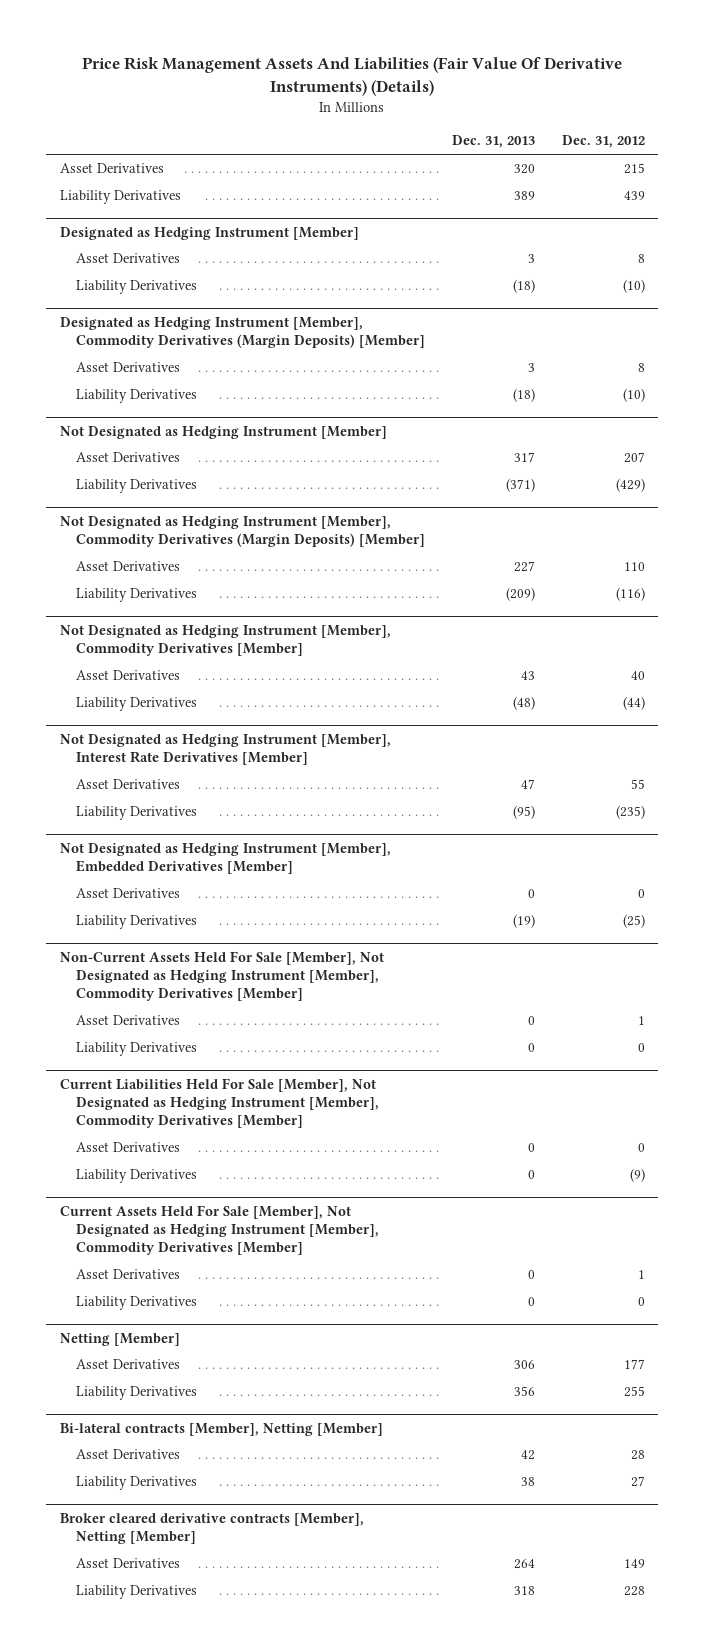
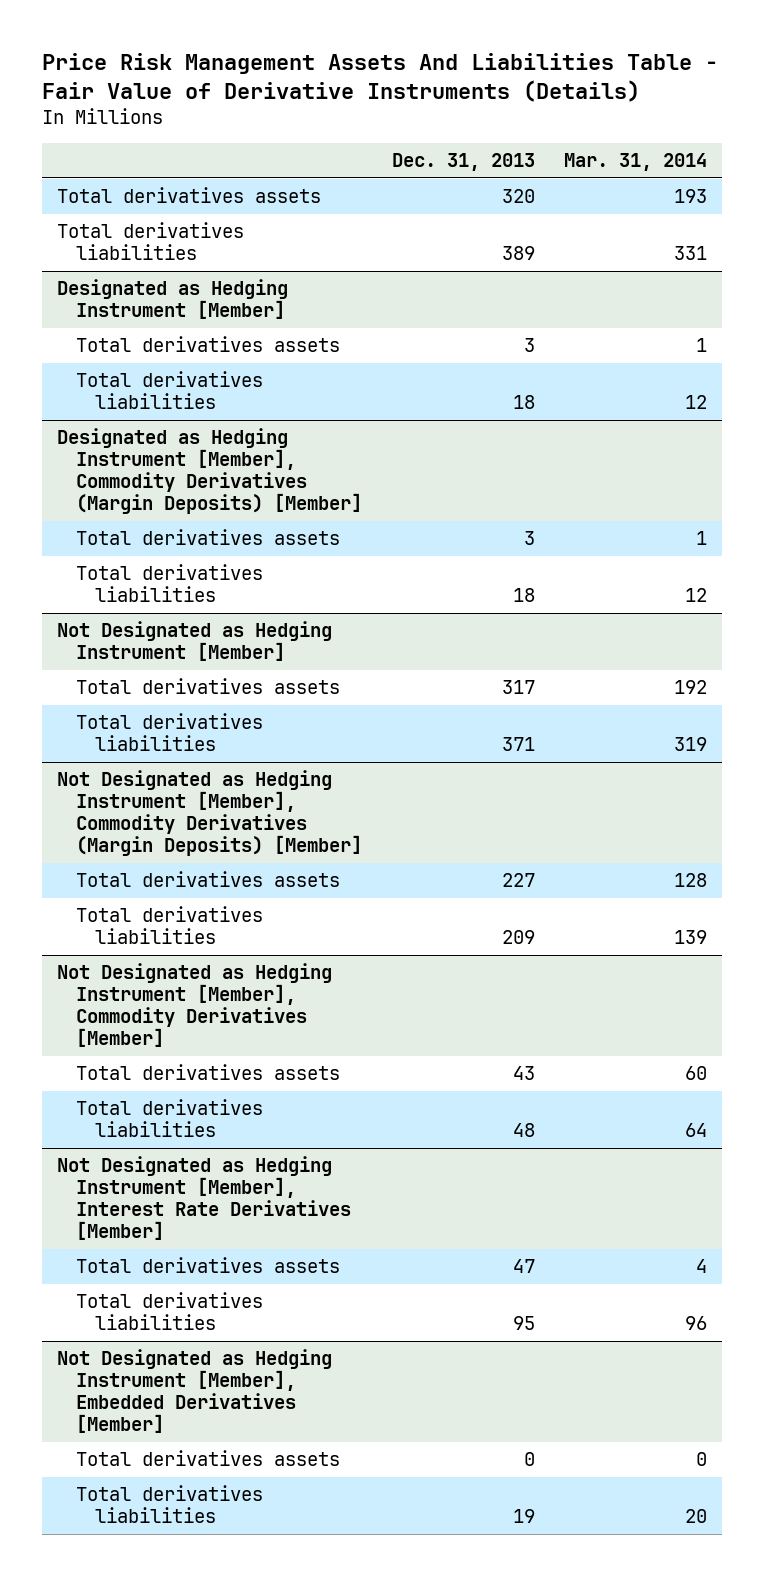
[82,57,623,97] Price Risk Management Assets And Liabilities (Fair Value Of Derivative Instruments) (Details) -> [41,53,718,103] Price Risk Management Assets And Liabilities Table - Fair Value of Derivative Instruments (Details)
[561,135,645,149] Dec. 31, 2012 -> none
none -> [564,152,708,171] Mar. 31, 2014
[59,163,164,174] Asset Derivatives -> [56,187,321,204] Total derivatives assets
[59,190,181,205] Liability Derivatives -> [56,222,244,261] Total derivatives liabilities
[76,253,181,264] Asset Derivatives -> [75,336,340,353] Total derivatives assets
[76,280,198,295] Liability Derivatives -> [75,371,263,410] Total derivatives liabilities
[512,279,535,294] (18) -> [512,395,535,410] 18
[76,362,181,373] Asset Derivatives -> [75,529,340,546] Total derivatives assets
[76,389,198,404] Liability Derivatives -> [75,564,263,603] Total derivatives liabilities
[512,388,535,403] (18) -> [512,588,535,603] 18
[76,452,181,463] Asset Derivatives -> [75,678,340,695] Total derivatives assets
[76,479,198,494] Liability Derivatives -> [75,713,263,752] Total derivatives liabilities
[505,478,535,493] (371) -> [501,737,535,752] 371
[76,561,181,572] Asset Derivatives -> [75,871,340,888] Total derivatives assets
[76,588,198,603] Liability Derivatives -> [75,906,263,945] Total derivatives liabilities
[505,587,535,602] (209) -> [501,930,535,945] 209
[76,670,181,681] Asset Derivatives -> [75,1064,340,1081] Total derivatives assets
[76,697,198,712] Liability Derivatives -> [75,1099,263,1138] Total derivatives liabilities
[512,696,535,711] (48) -> [512,1123,535,1138] 48
[76,779,181,790] Asset Derivatives -> [75,1257,340,1274] Total derivatives assets
[76,806,198,821] Liability Derivatives -> [75,1292,263,1331] Total derivatives liabilities
[512,805,535,820] (95) -> [512,1316,535,1331] 95
[59,950,384,1002] Non-Current Assets Held For Sale [Member], Not Designated as Hedging Instrument [Member], Commodity Derivatives [Member] -> none
[76,1015,181,1026] Asset Derivatives -> none
[76,1042,198,1057] Liability Derivatives -> none
[59,1077,380,1129] Current Liabilities Held For Sale [Member], Not Designated as Hedging Instrument [Member], Commodity Derivatives [Member] -> none
[76,1142,181,1153] Asset Derivatives -> none
[76,1169,198,1184] Liability Derivatives -> none
[59,1204,380,1256] Current Assets Held For Sale [Member], Not Designated as Hedging Instrument [Member], Commodity Derivatives [Member] -> none
[76,1269,181,1280] Asset Derivatives -> none
[76,1296,198,1311] Liability Derivatives -> none
[59,1332,180,1346] Netting [Member] -> none
[76,1359,181,1370] Asset Derivatives -> none
[76,1386,198,1401] Liability Derivatives -> none
[59,1422,383,1436] Bi-lateral contracts [Member], Netting [Member] -> none
[76,1449,181,1460] Asset Derivatives -> none
[76,1476,198,1491] Liability Derivatives -> none
[59,1512,364,1544] Broker cleared derivative contracts [Member], Netting [Member] -> none
[76,1558,181,1569] Asset Derivatives -> none
[76,1585,198,1600] Liability Derivatives -> none
[76,888,181,899] Asset Derivatives -> [75,1450,340,1467] Total derivatives assets
[76,915,198,930] Liability Derivatives -> [75,1485,263,1524] Total derivatives liabilities
[512,914,535,929] (19) -> [512,1509,535,1524] 19

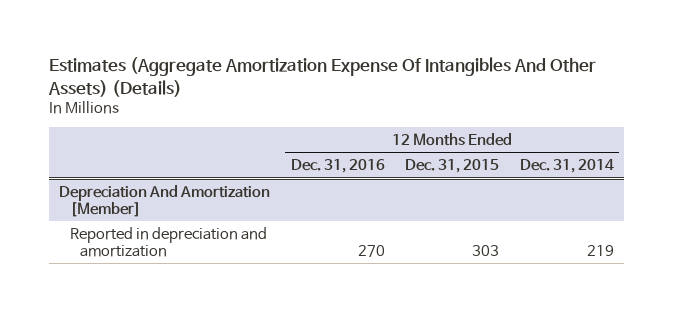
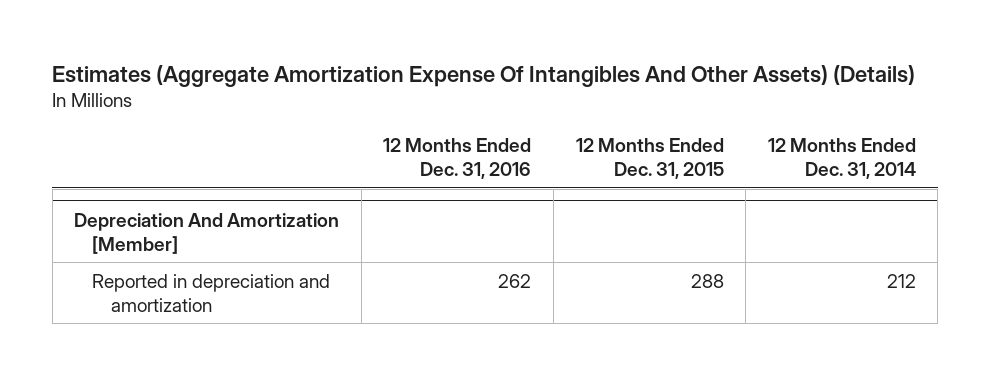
[357,244,385,257] 270 -> [498,273,532,288] 262
[472,244,500,256] 303 -> [690,273,724,288] 288
[586,244,614,256] 219 -> [886,273,916,288] 212

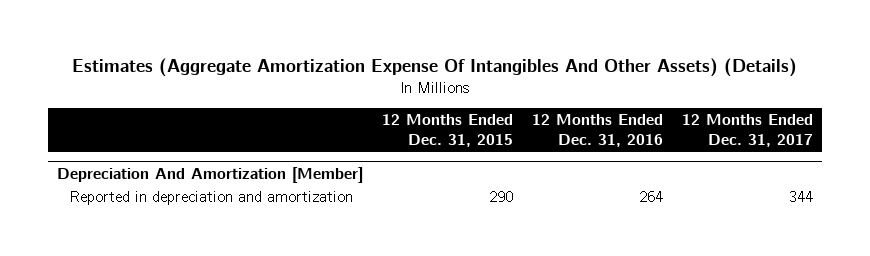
[767,138,916,180] 12 Months Ended Dec. 31, 2014 -> none
none -> [681,114,813,147] 12 Months Ended Dec. 31, 2017
[498,273,532,288] 262 -> [639,191,664,203] 264
[690,273,724,288] 288 -> [489,191,514,203] 290

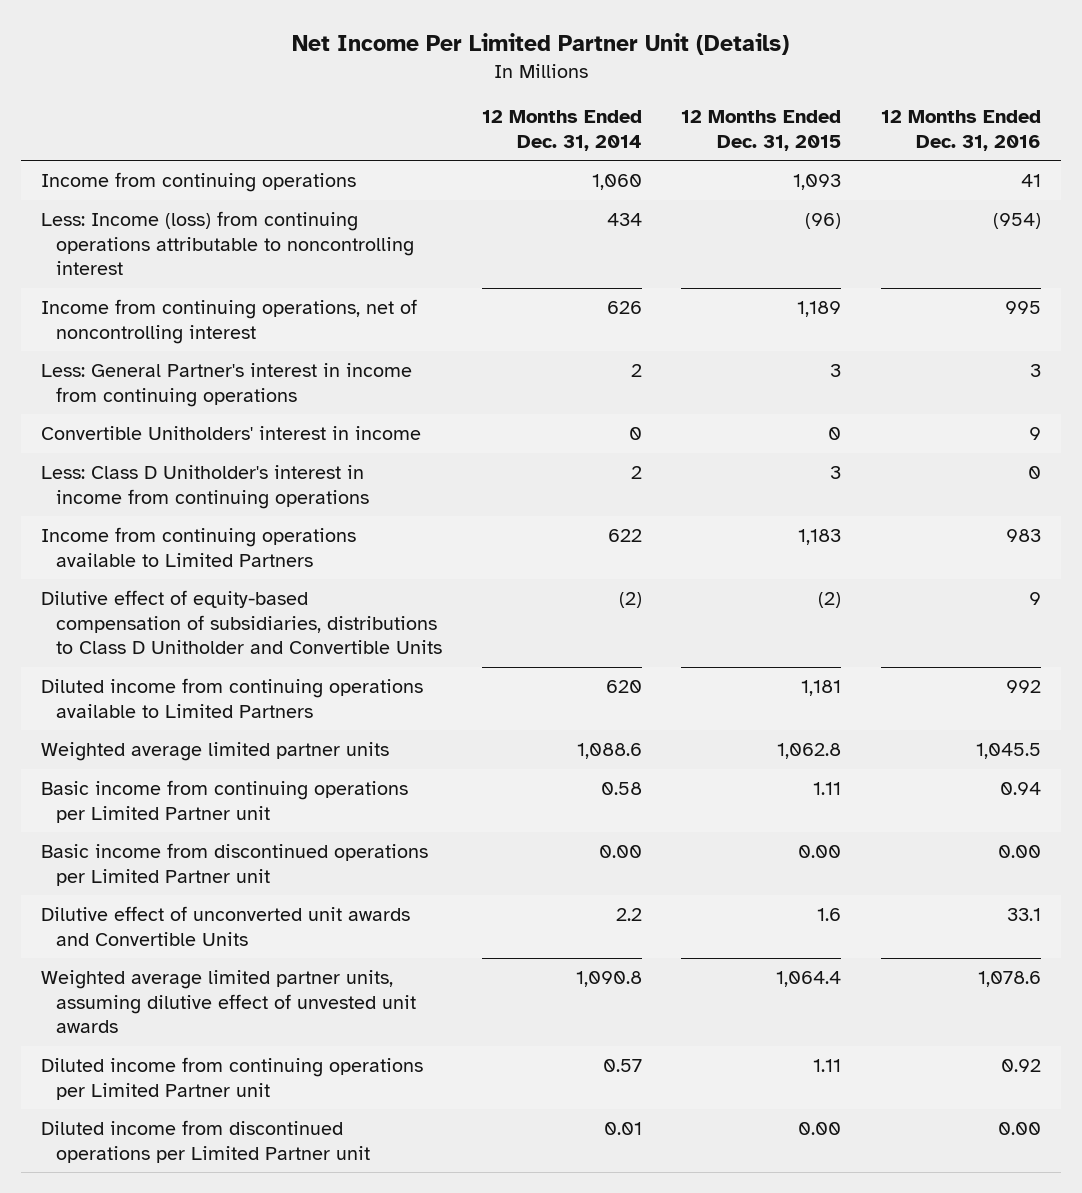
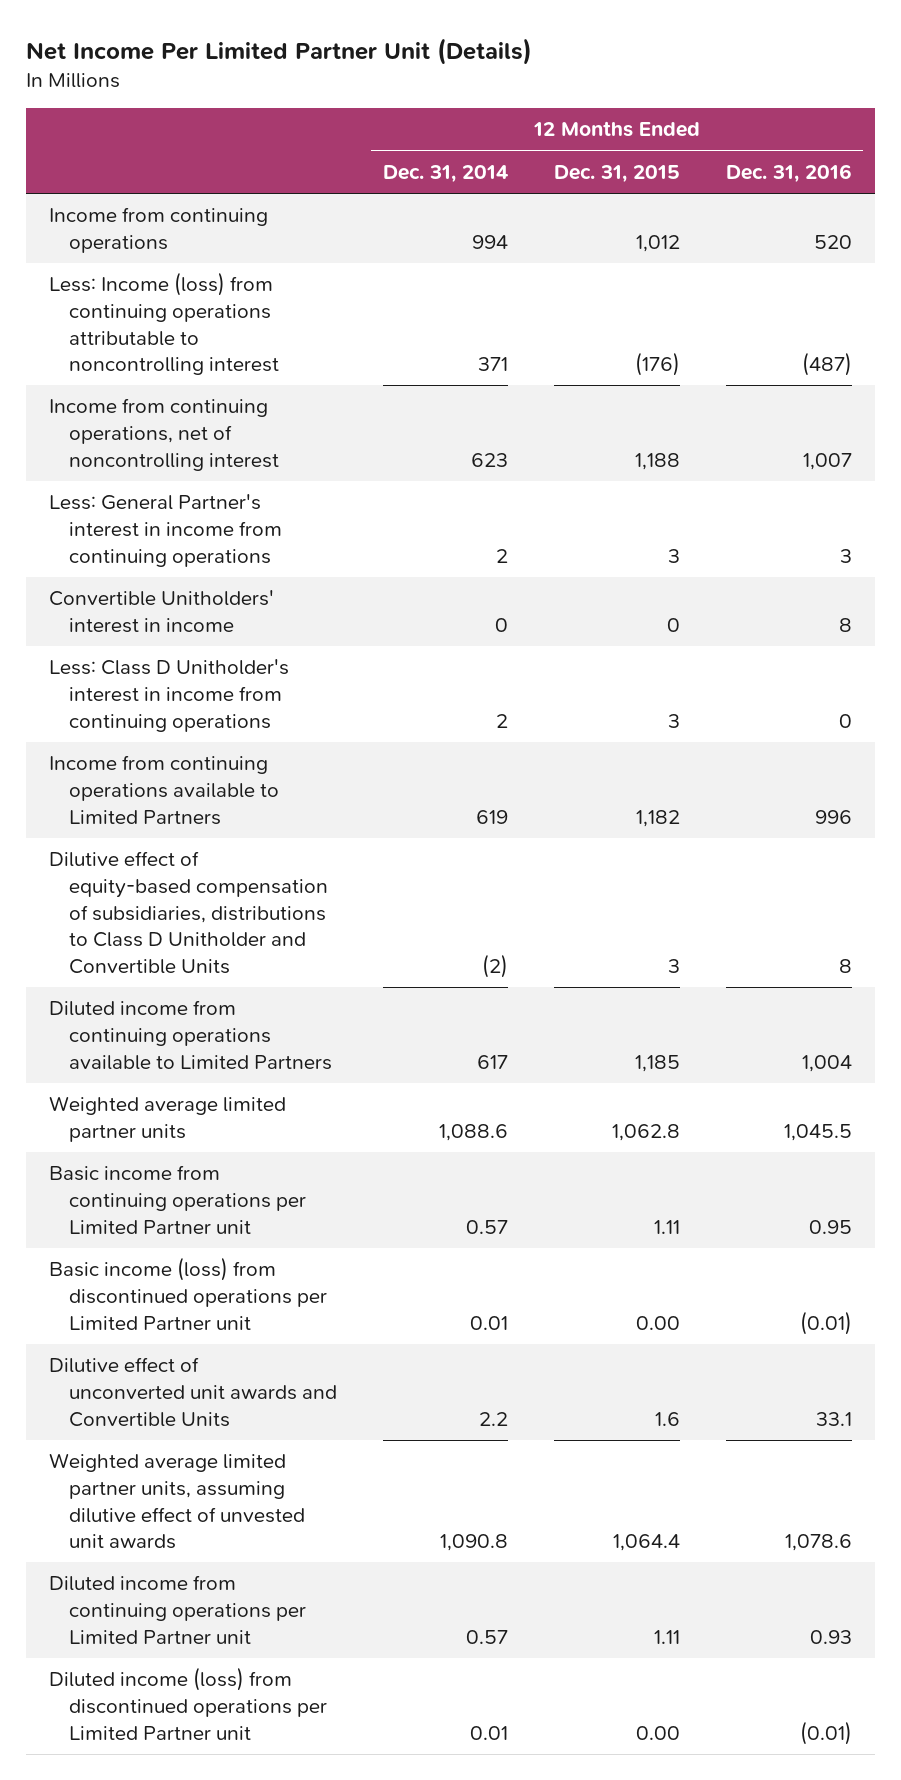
[591,173,642,190] 1,060 -> [471,235,508,250] 994
[793,173,842,190] 1,093 -> [635,235,680,253] 1,012
[1020,173,1041,187] 41 -> [813,235,852,250] 520
[606,212,642,226] 434 -> [477,357,508,372] 371
[805,212,842,229] (96) -> [634,352,680,377] (176)
[992,212,1041,229] (954) -> [801,352,852,377] (487)
[606,300,642,314] 626 -> [470,452,508,467] 623
[797,300,842,317] 1,189 -> [634,452,680,470] 1,188
[1004,300,1041,314] 995 -> [802,452,852,470] 1,007
[1028,426,1041,440] 9 -> [838,618,852,633] 8
[607,528,642,542] 622 -> [475,809,508,824] 619
[798,528,842,545] 1,183 -> [635,809,680,827] 1,182
[1005,528,1041,542] 983 -> [814,809,852,824] 996
[818,591,842,608] (2) -> [667,958,680,973] 3
[1028,591,1041,605] 9 -> [838,958,852,973] 8
[605,679,642,693] 620 -> [476,1054,508,1069] 617
[801,679,842,696] 1,181 -> [634,1054,680,1072] 1,185
[1005,679,1041,693] 992 -> [801,1054,852,1072] 1,004
[600,781,642,795] 0.58 -> [465,1219,508,1234] 0.57
[999,781,1041,795] 0.94 -> [808,1219,852,1234] 0.95
[40,842,428,886] Basic income from discontinued operations per Limited Partner unit -> [48,1257,327,1330] Basic income (loss) from discontinued operations per Limited Partner unit
[598,844,642,858] 0.00 -> [469,1315,508,1330] 0.01
[997,844,1041,858] 0.00 -> [799,1310,852,1335] (0.01)
[1000,1058,1041,1072] 0.92 -> [809,1629,852,1644] 0.93
[40,1119,371,1163] Diluted income from discontinued operations per Limited Partner unit -> [48,1667,327,1740] Diluted income (loss) from discontinued operations per Limited Partner unit
[997,1121,1041,1135] 0.00 -> [799,1720,852,1745] (0.01)

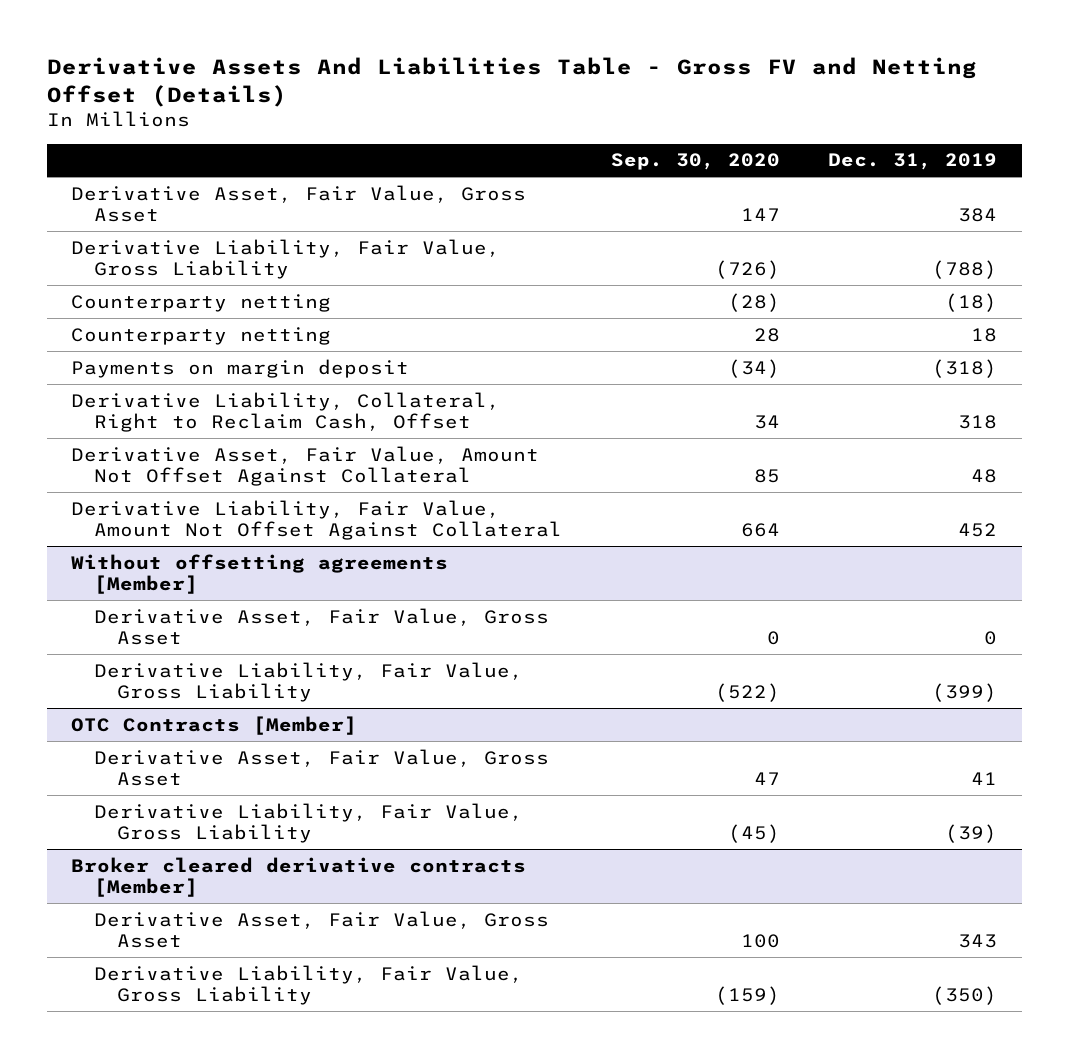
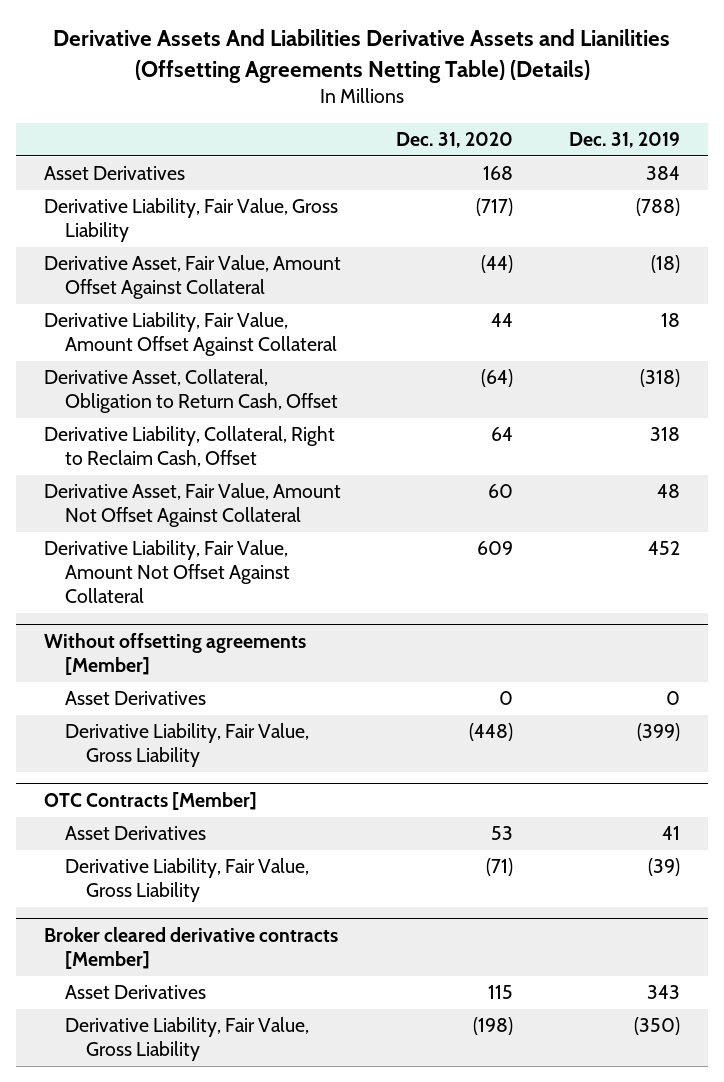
[46,57,977,107] Derivative Assets And Liabilities Table - Gross FV and Netting Offset (Details) -> [52,29,670,83] Derivative Assets And Liabilities Derivative Assets and Lianilities (Offsetting Agreements Netting Table) (Details)
[610,153,780,171] Sep. 30, 2020 -> none
none -> [396,132,514,149] Dec. 31, 2020
[71,184,527,222] Derivative Asset, Fair Value, Gross Asset -> [43,166,185,181] Asset Derivatives
[71,293,332,312] Counterparty netting -> [43,255,341,300] Derivative Asset, Fair Value, Amount Offset Against Collateral
[71,326,332,345] Counterparty netting -> [43,312,337,357] Derivative Liability, Fair Value, Amount Offset Against Collateral
[71,358,410,378] Payments on margin deposit -> [43,369,338,414] Derivative Asset, Collateral, Obligation to Return Cash, Offset
[93,607,549,645] Derivative Asset, Fair Value, Gross Asset -> [64,691,206,706] Asset Derivatives
[93,748,549,786] Derivative Asset, Fair Value, Gross Asset -> [64,826,206,841] Asset Derivatives
[93,910,549,948] Derivative Asset, Fair Value, Gross Asset -> [64,985,206,1000] Asset Derivatives

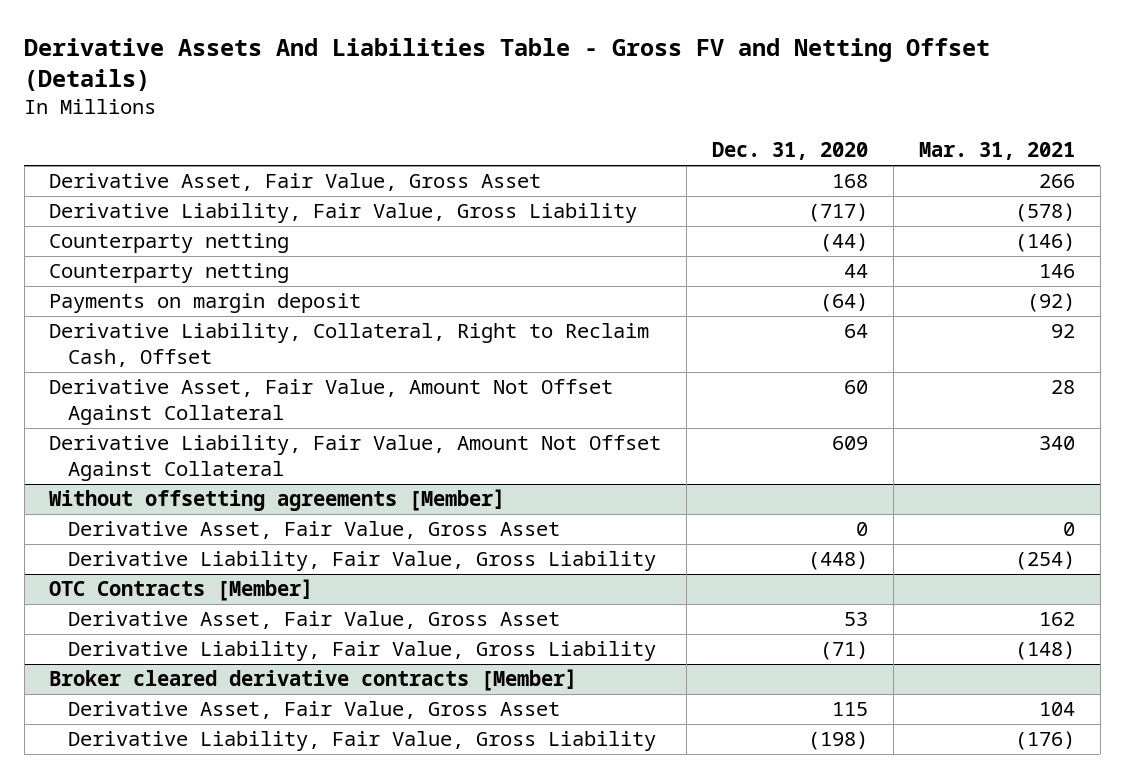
[52,29,670,83] Derivative Assets And Liabilities Derivative Assets and Lianilities (Offsetting Agreements Netting Table) (Details) -> [24,37,991,92] Derivative Assets And Liabilities Table - Gross FV and Netting Offset (Details)
[568,132,680,149] Dec. 31, 2019 -> none
none -> [918,142,1075,161] Mar. 31, 2021
[43,166,185,181] Asset Derivatives -> [49,173,542,192] Derivative Asset, Fair Value, Gross Asset
[43,255,341,300] Derivative Asset, Fair Value, Amount Offset Against Collateral -> [49,233,290,254] Counterparty netting
[43,312,337,357] Derivative Liability, Fair Value, Amount Offset Against Collateral -> [49,263,290,284] Counterparty netting
[43,369,338,414] Derivative Asset, Collateral, Obligation to Return Cash, Offset -> [49,293,362,314] Payments on margin deposit
[64,691,206,706] Asset Derivatives -> [68,521,561,540] Derivative Asset, Fair Value, Gross Asset
[64,826,206,841] Asset Derivatives -> [68,611,561,630] Derivative Asset, Fair Value, Gross Asset
[64,985,206,1000] Asset Derivatives -> [68,701,561,720] Derivative Asset, Fair Value, Gross Asset

